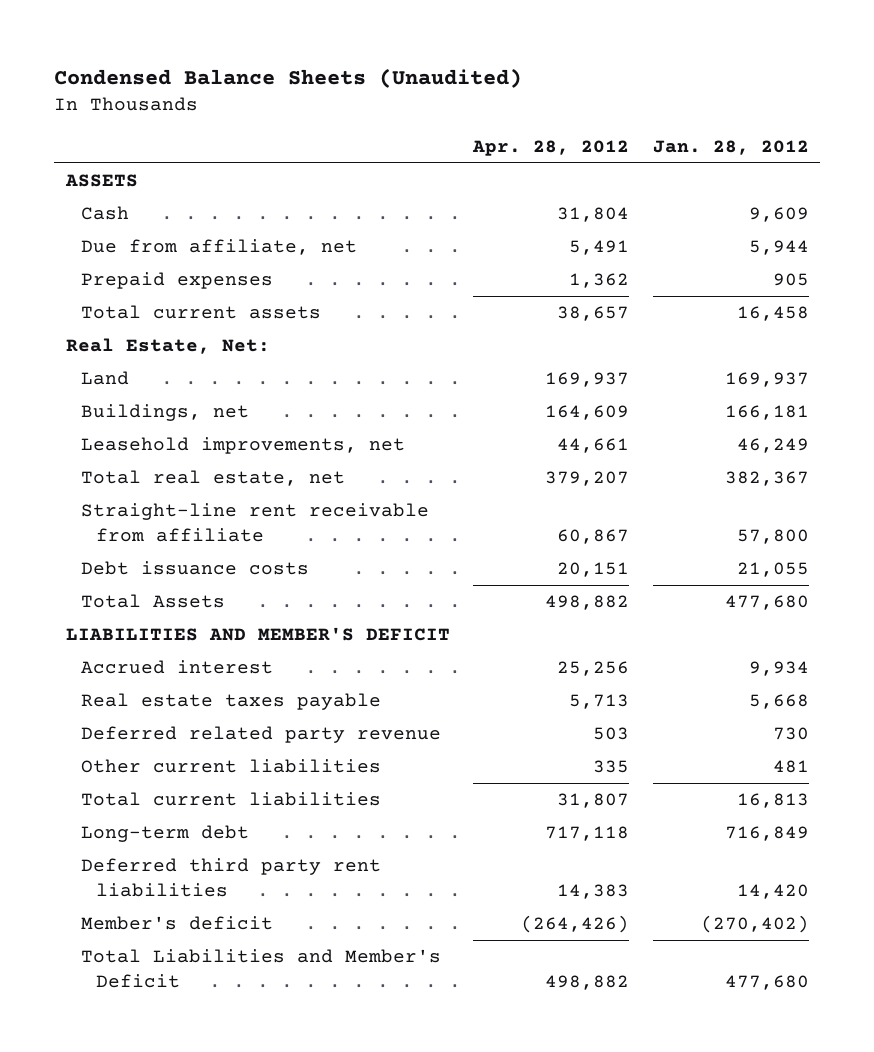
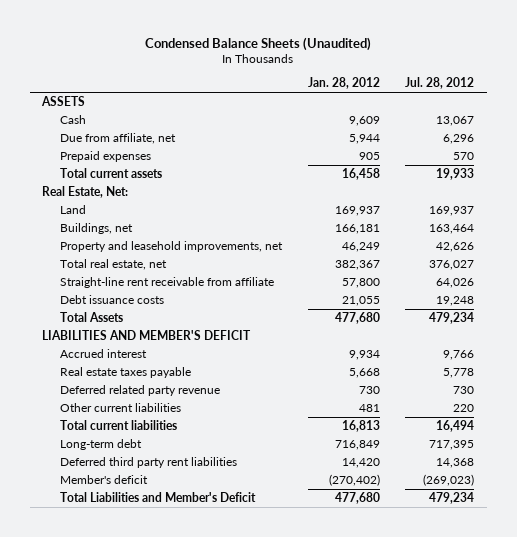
[472,139,630,156] Apr. 28, 2012 -> none
none -> [405,77,475,90] Jul. 28, 2012
[81,437,406,455] Leasehold improvements, net -> [60,240,284,252] Property and leasehold improvements, net

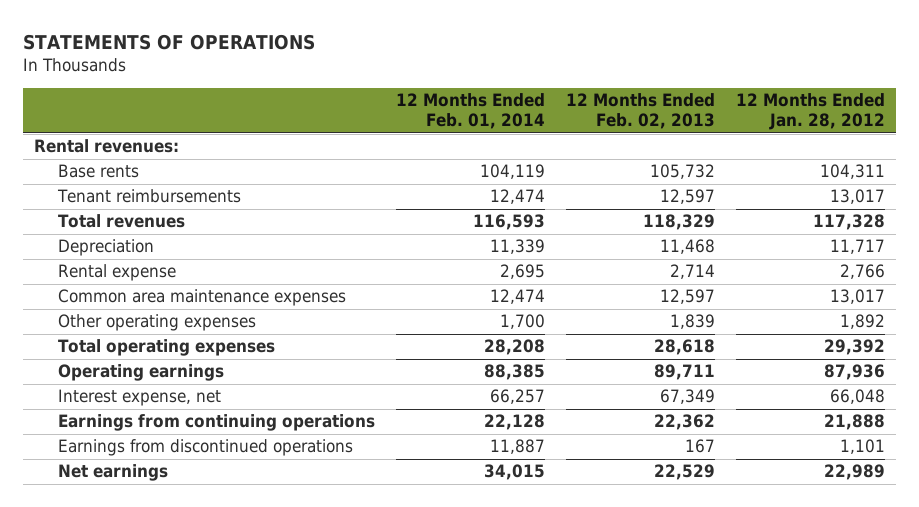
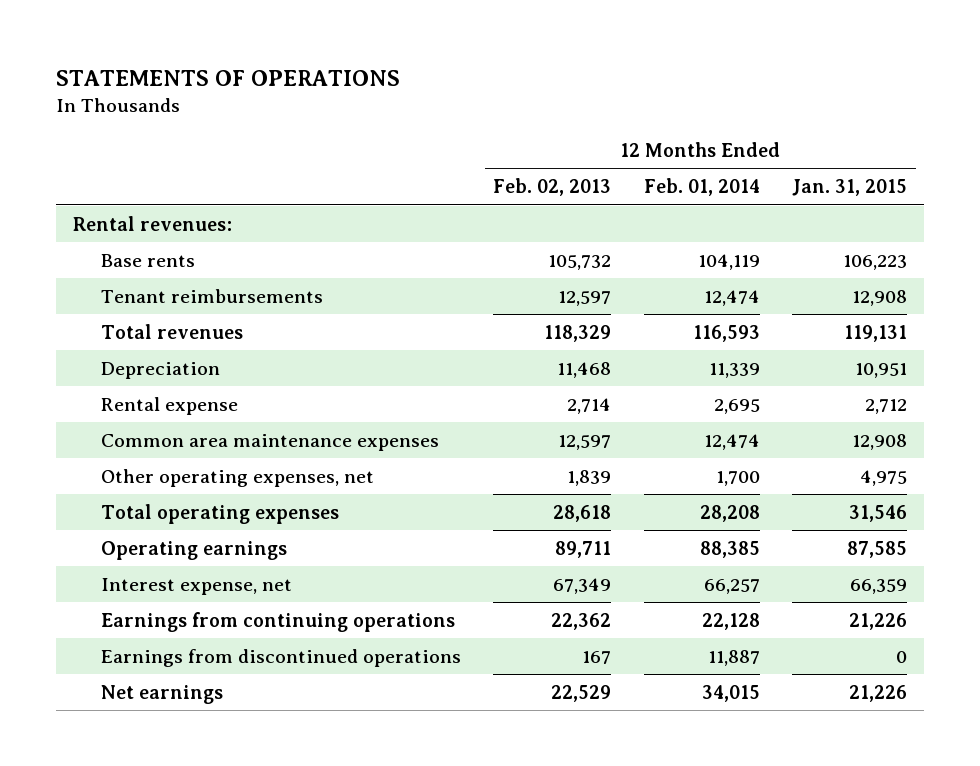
[736,92,886,131] 12 Months Ended Jan. 28, 2012 -> none
none -> [792,179,908,197] Jan. 31, 2015
[58,314,257,332] Other operating expenses -> [100,468,374,487] Other operating expenses, net

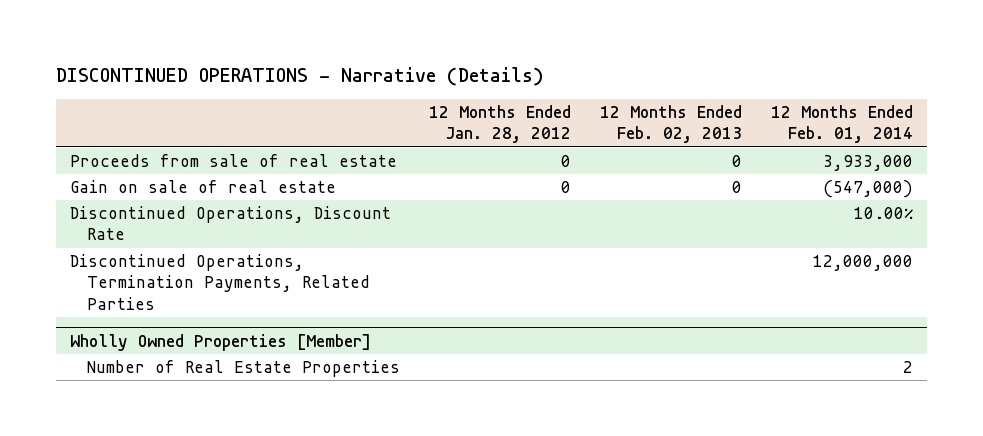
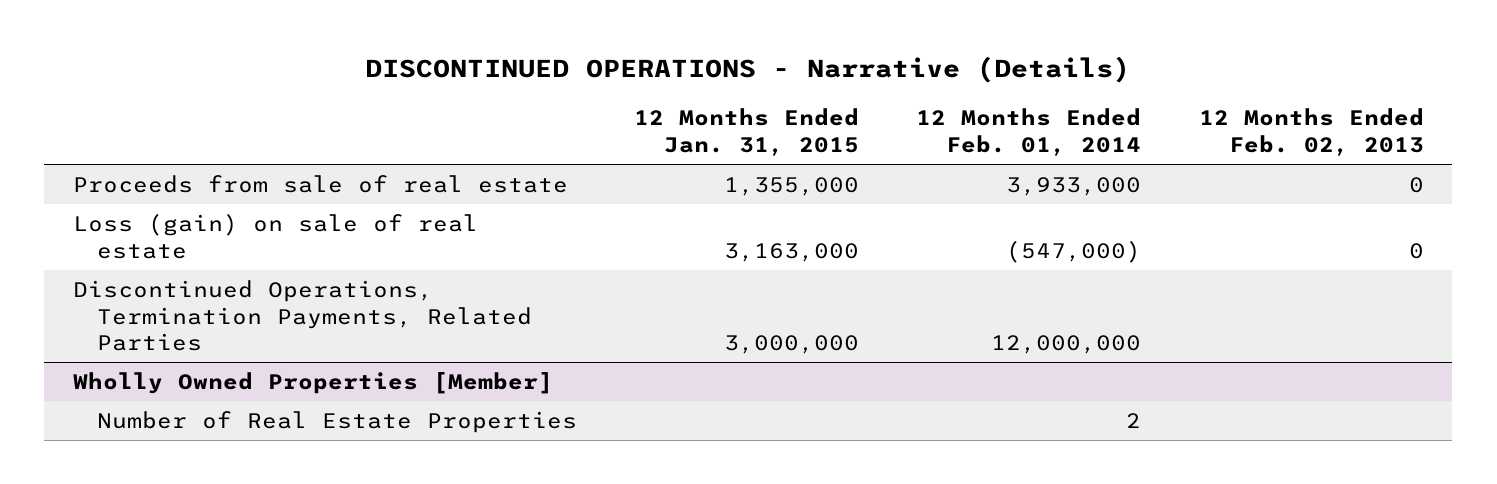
[429,104,572,144] 12 Months Ended Jan. 28, 2012 -> none
none -> [634,108,860,157] 12 Months Ended Jan. 31, 2015
[70,205,392,241] Discontinued Operations, Discount Rate -> none
[70,179,337,193] Gain on sale of real estate -> [72,212,478,259] Loss (gain) on sale of real estate

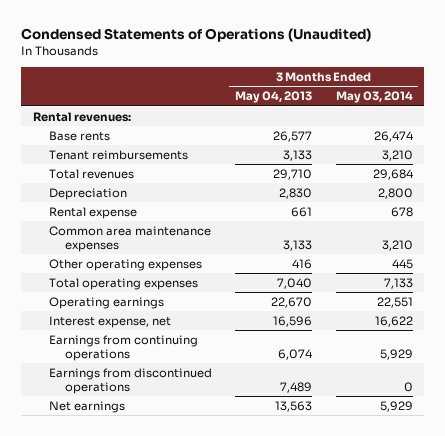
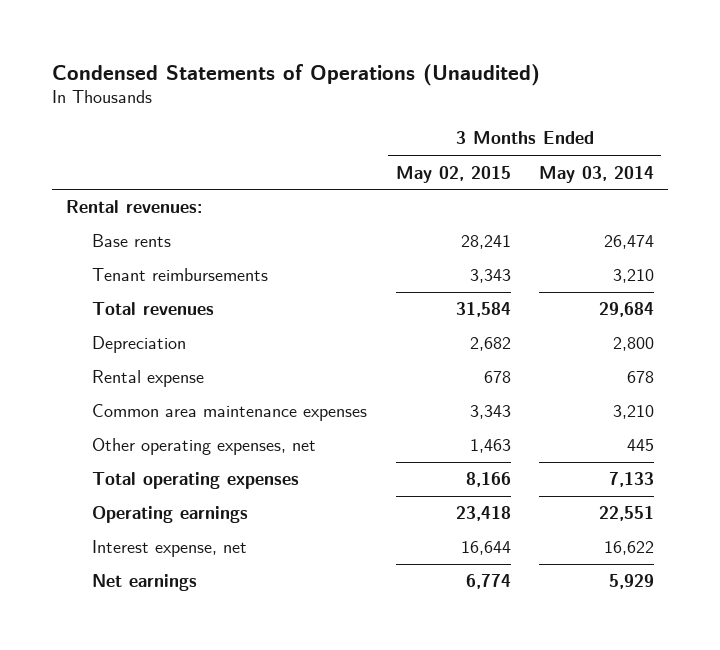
[235,91,313,104] May 04, 2013 -> none
none -> [395,165,511,183] May 02, 2015
[48,258,202,271] Other operating expenses -> [92,438,317,456] Other operating expenses, net
[48,334,198,361] Earnings from continuing operations -> none
[48,367,212,394] Earnings from discontinued operations -> none

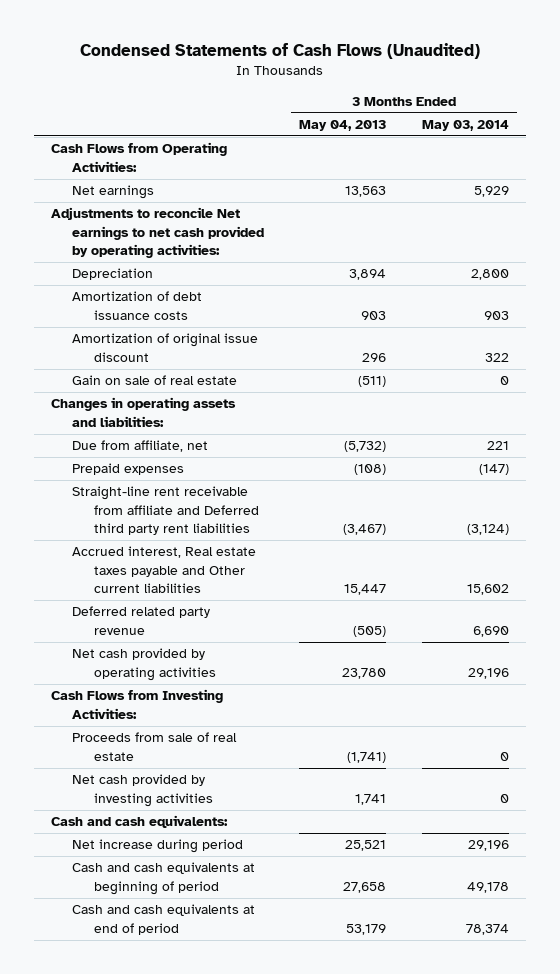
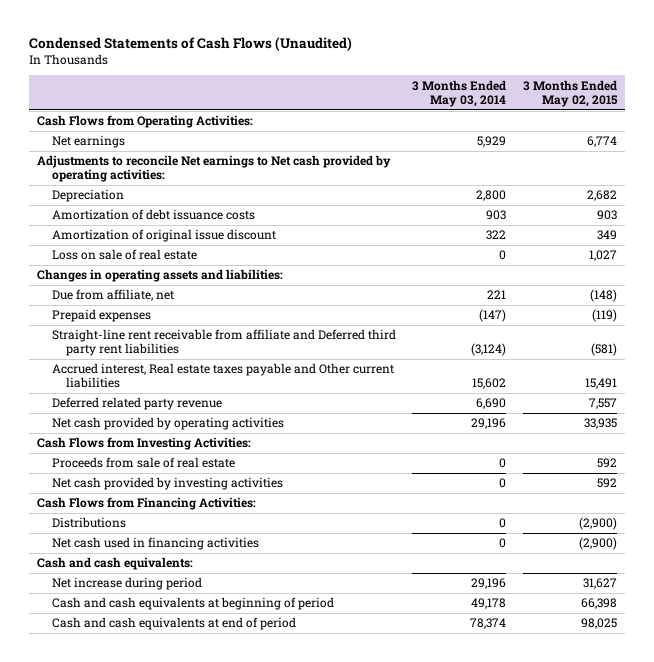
[299,119,387,131] May 04, 2013 -> none
none -> [522,79,618,107] 3 Months Ended May 02, 2015
[51,207,265,259] Adjustments to reconcile Net earnings to net cash provided by operating activities: -> [37,155,392,183] Adjustments to reconcile Net earnings to Net cash provided by operating activities:
[72,375,238,386] Gain on sale of real estate -> [51,249,197,261] Loss on sale of real estate
none -> [37,497,257,511] Cash Flows from Financing Activities:
none -> [51,517,126,529] Distributions
none -> [51,537,259,551] Net cash used in financing activities

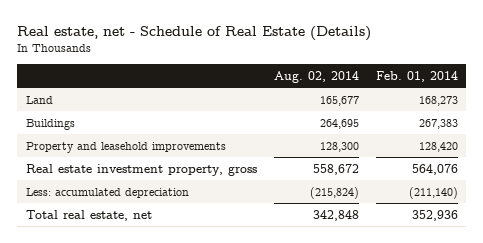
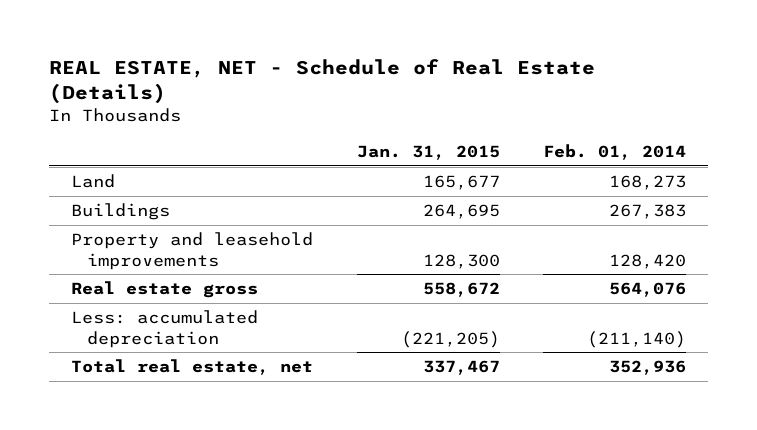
[17,25,372,41] Real estate, net - Schedule of Real Estate (Details) -> [48,59,595,105] REAL ESTATE, NET - Schedule of Real Estate (Details)
[273,70,359,83] Aug. 02, 2014 -> none
none -> [356,145,500,161] Jan. 31, 2015
[25,163,257,176] Real estate investment property, gross -> [70,281,258,299] Real estate gross

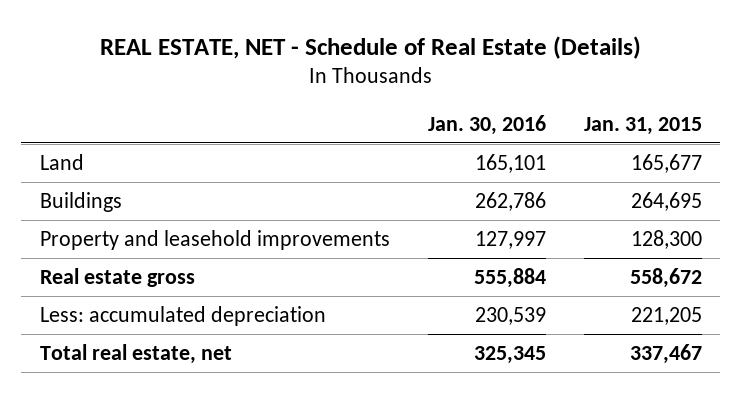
[543,144,687,161] Feb. 01, 2014 -> none
none -> [427,114,546,135] Jan. 30, 2016
[400,330,500,348] (221,205) -> [630,306,702,325] 221,205

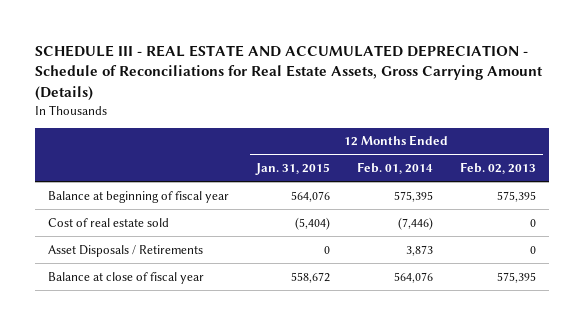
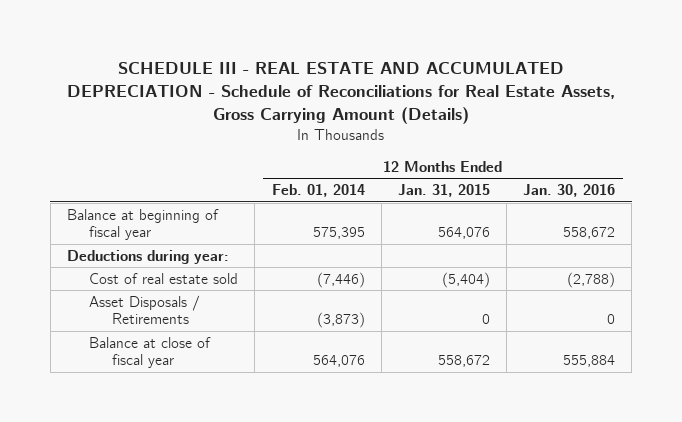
[460,162,537,175] Feb. 02, 2013 -> none
none -> [523,184,616,198] Jan. 30, 2016
none -> [67,249,230,264] Deductions during year:
[406,244,434,256] 3,873 -> [316,312,365,329] (3,873)

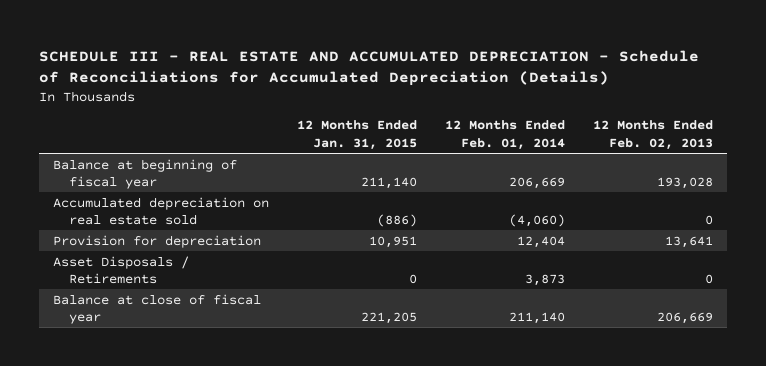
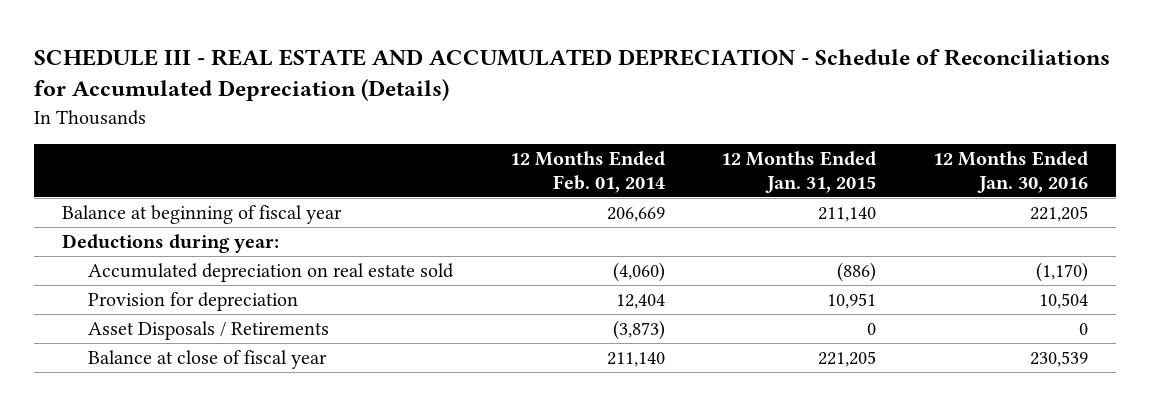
[593,120,714,150] 12 Months Ended Feb. 02, 2013 -> none
none -> [933,151,1089,193] 12 Months Ended Jan. 30, 2016
none -> [61,234,279,254] Deductions during year:
[525,273,566,286] 3,873 -> [612,320,665,341] (3,873)

